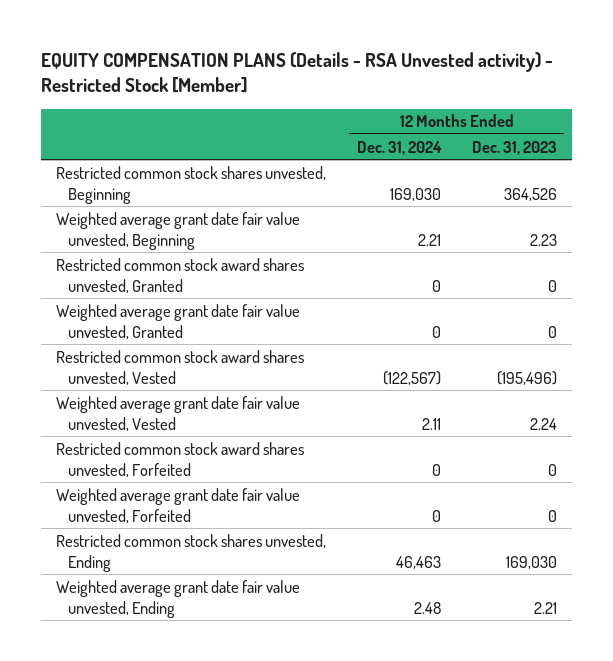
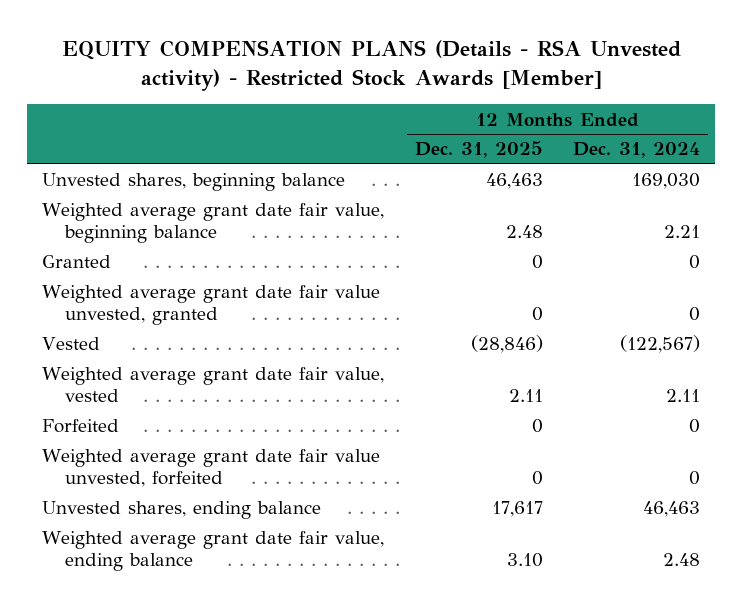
[41,51,554,94] EQUITY COMPENSATION PLANS (Details - RSA Unvested activity) - Restricted Stock [Member] -> [62,40,682,92] EQUITY COMPENSATION PLANS (Details - RSA Unvested activity) - Restricted Stock Awards [Member]
[471,140,557,155] Dec. 31, 2023 -> none
none -> [414,141,543,159] Dec. 31, 2025
[56,165,327,204] Restricted common stock shares unvested, Beginning -> [42,173,346,192] Unvested shares, beginning balance
[56,211,301,250] Weighted average grant date fair value unvested, Beginning -> [42,203,385,244] Weighted average grant date fair value, beginning balance
[56,257,305,293] Restricted common stock award shares unvested, Granted -> [42,255,112,269] Granted
[56,303,301,339] Weighted average grant date fair value unvested, Granted -> [42,285,381,326] Weighted average grant date fair value unvested, granted
[56,349,305,385] Restricted common stock award shares unvested, Vested -> [42,337,101,351] Vested
[56,395,301,431] Weighted average grant date fair value unvested, Vested -> [42,367,385,403] Weighted average grant date fair value, vested
[56,441,305,477] Restricted common stock award shares unvested, Forfeited -> [42,419,120,434] Forfeited
[56,487,301,523] Weighted average grant date fair value unvested, Forfeited -> [42,449,381,488] Weighted average grant date fair value unvested, forfeited
[56,533,327,572] Restricted common stock shares unvested, Ending -> [42,501,322,520] Unvested shares, ending balance
[56,579,301,618] Weighted average grant date fair value unvested, Ending -> [42,531,385,572] Weighted average grant date fair value, ending balance

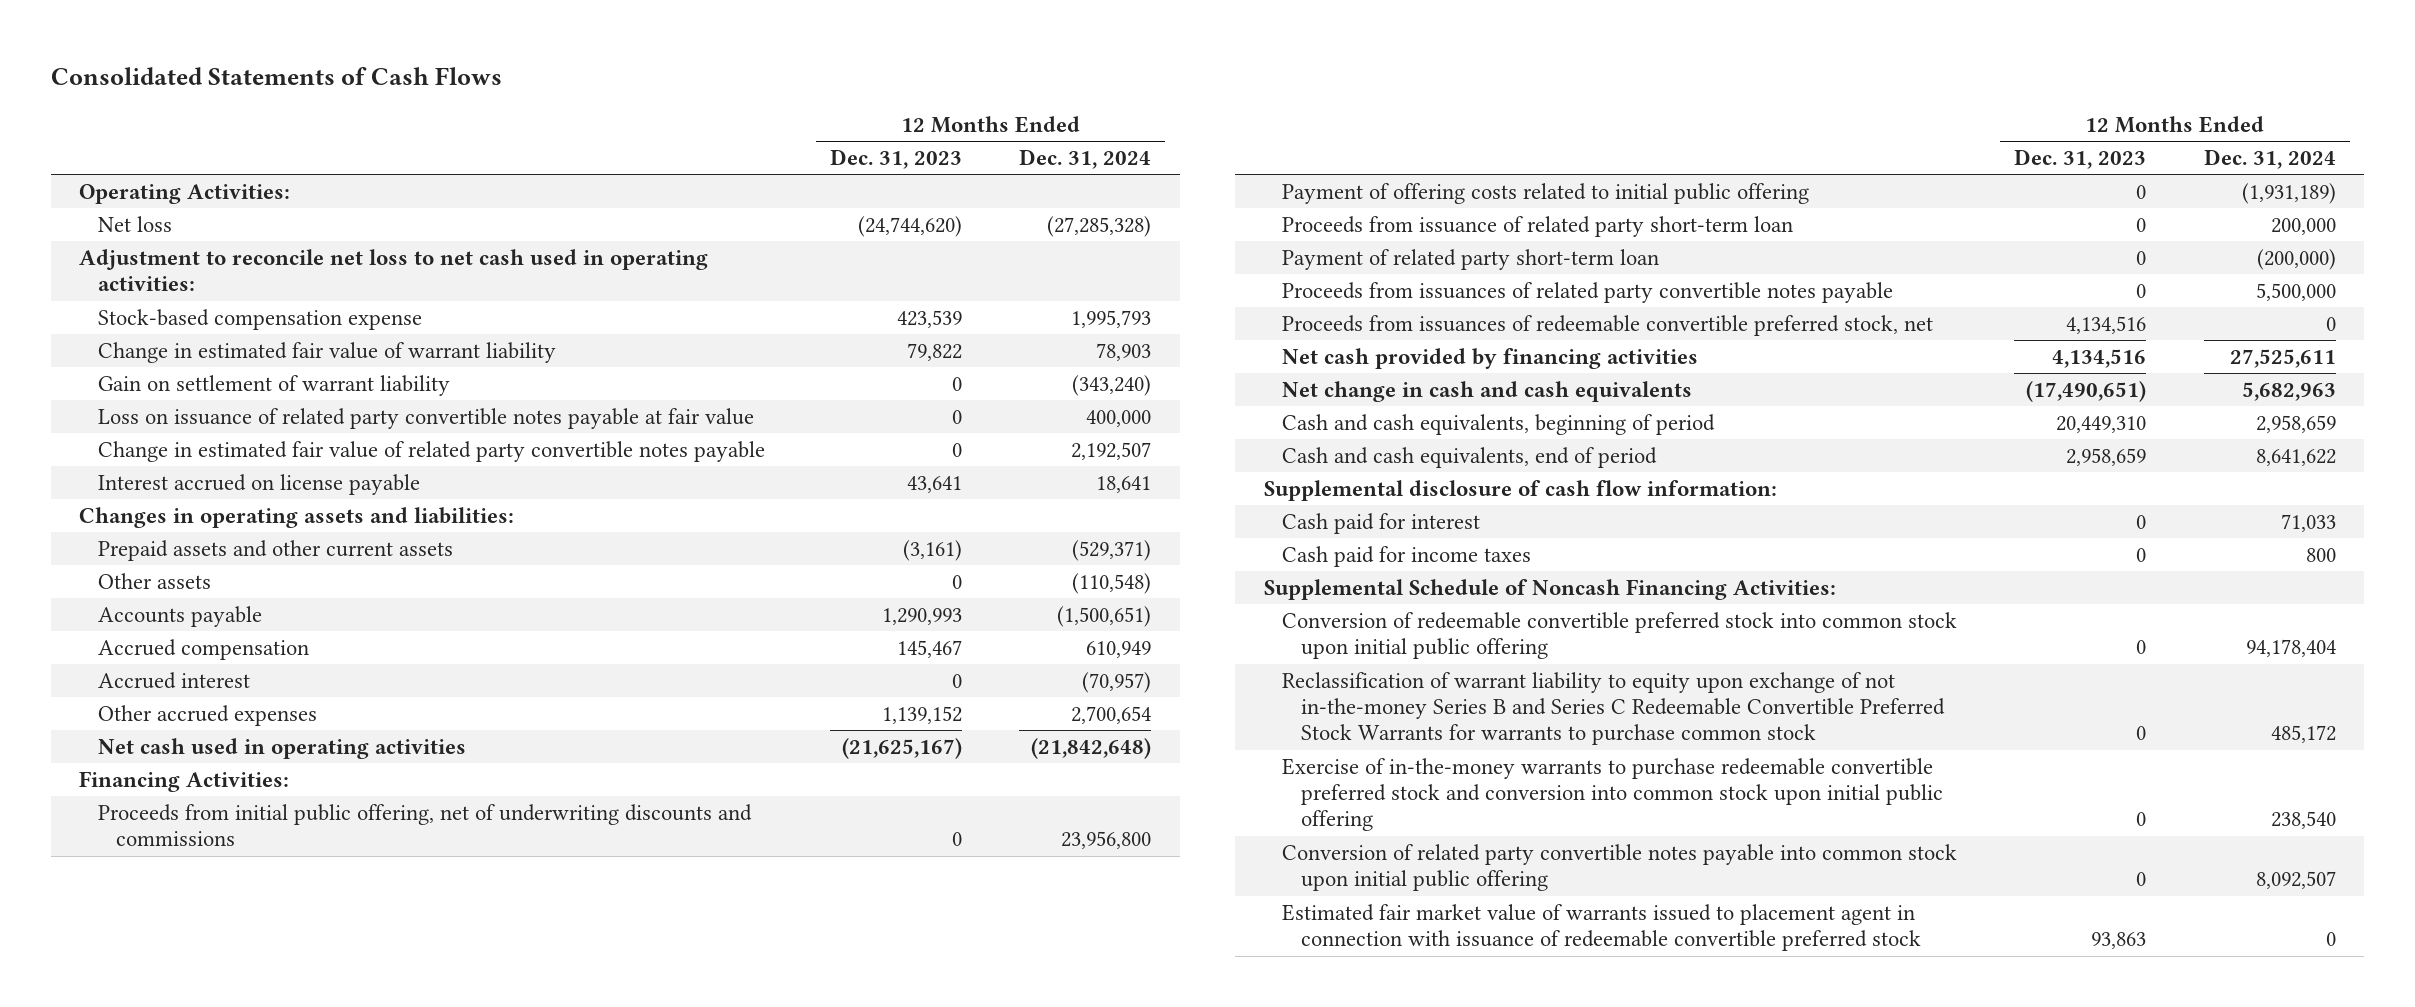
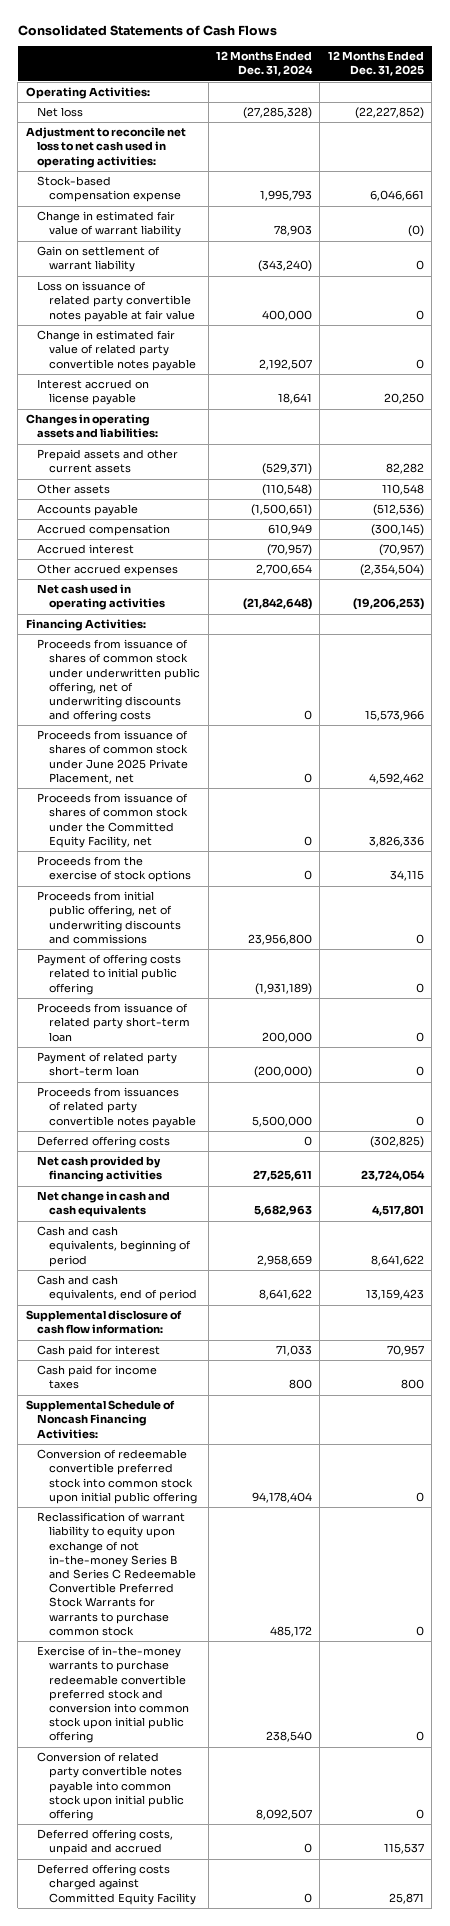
[829,149,962,170] Dec. 31, 2023 -> none
none -> [327,51,424,77] 12 Months Ended Dec. 31, 2025
none -> [37,639,201,723] Proceeds from issuance of shares of common stock under underwritten public offering, net of underwriting discounts and offering costs
none -> [37,730,189,784] Proceeds from issuance of shares of common stock under June 2025 Private Placement, net
none -> [37,793,189,848] Proceeds from issuance of shares of common stock under the Committed Equity Facility, net
none -> [37,856,192,883] Proceeds from the exercise of stock options
[1282,314,1934,336] Proceeds from issuances of redeemable convertible preferred stock, net -> none
none -> [37,1136,171,1149] Deferred offering costs
[1282,903,1921,952] Estimated fair market value of warrants issued to placement agent in connection with issuance of redeemable convertible preferred stock -> none
none -> [37,1829,174,1856] Deferred offering costs, unpaid and accrued
none -> [37,1864,197,1905] Deferred offering costs charged against Committed Equity Facility

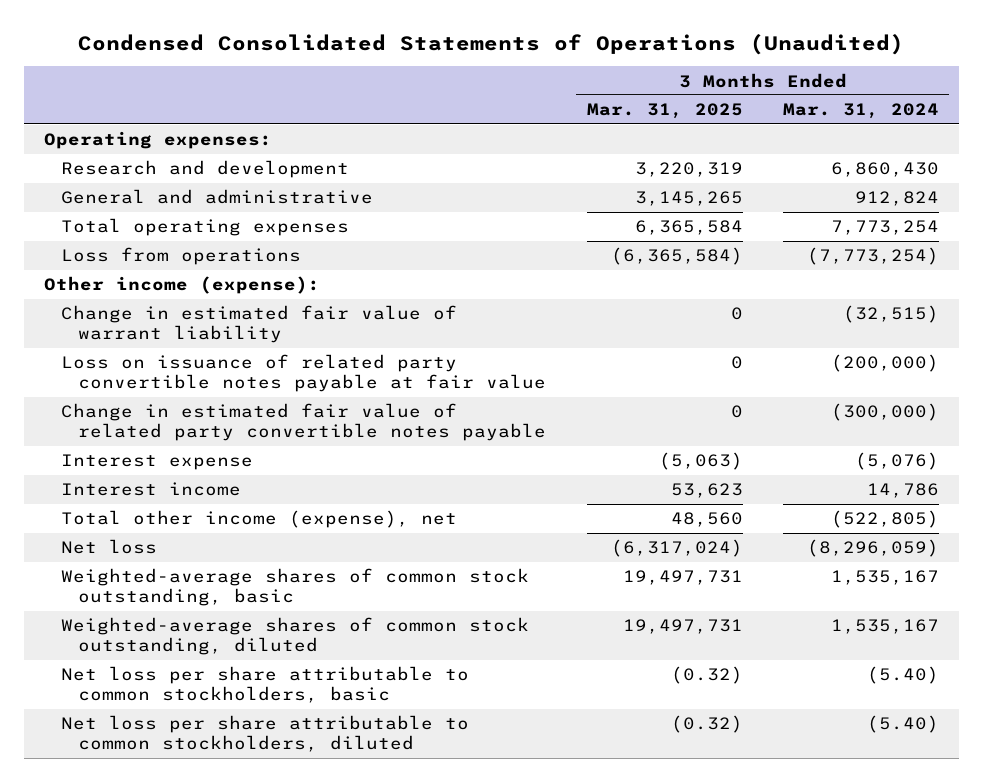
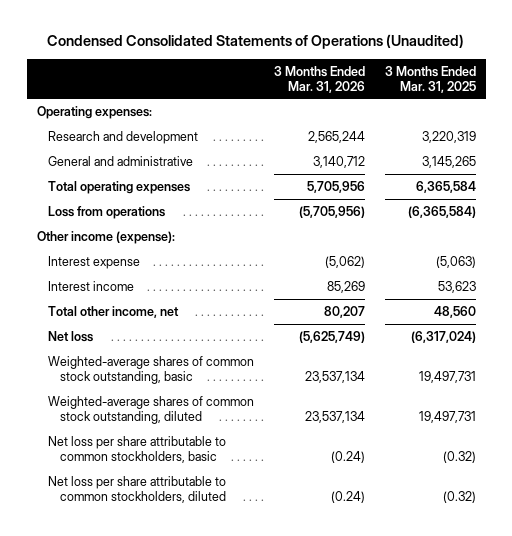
[782,103,939,120] Mar. 31, 2024 -> none
none -> [274,65,366,93] 3 Months Ended Mar. 31, 2026
[60,305,457,344] Change in estimated fair value of warrant liability -> none
[60,354,547,393] Loss on issuance of related party convertible notes payable at fair value -> none
[60,403,547,442] Change in estimated fair value of related party convertible notes payable -> none
[60,510,457,529] Total other income (expense), net -> [48,305,180,318] Total other income, net

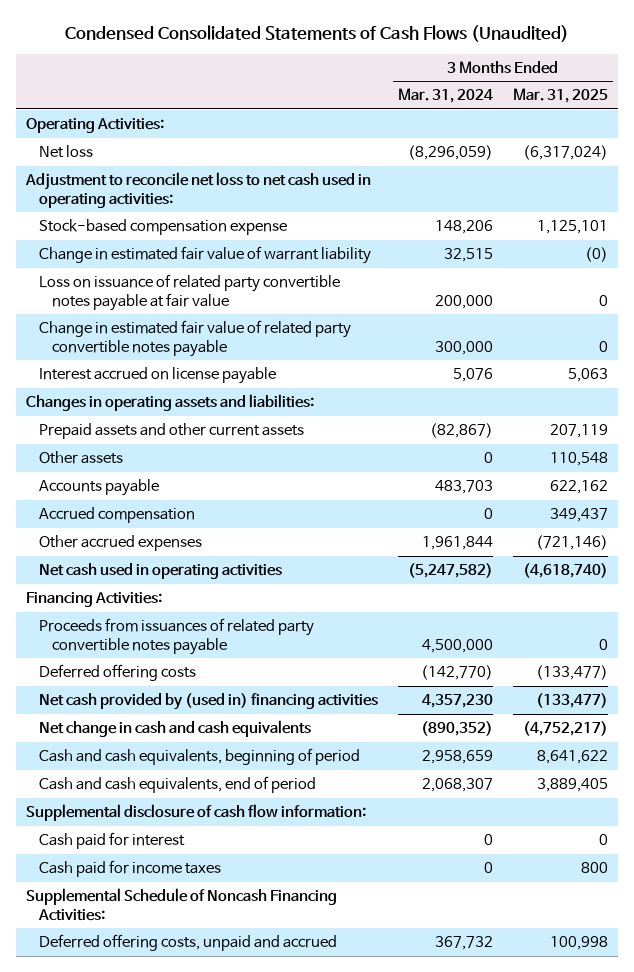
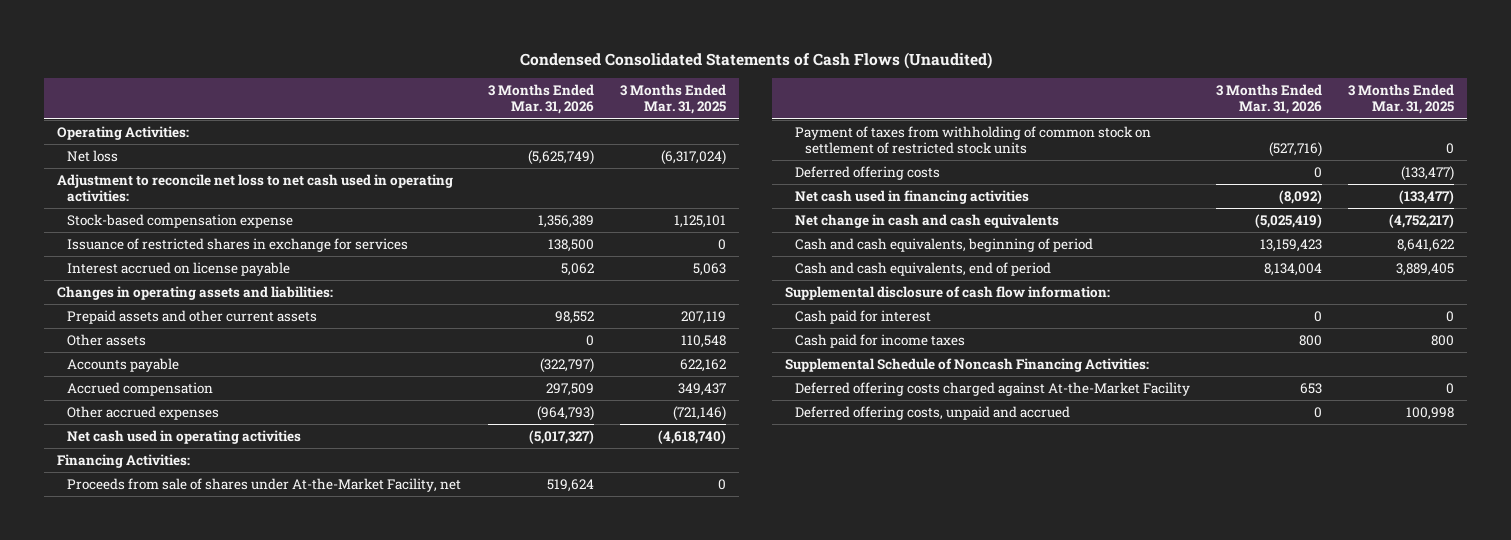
[398,88,494,104] Mar. 31, 2024 -> none
none -> [487,84,594,115] 3 Months Ended Mar. 31, 2026
[38,246,371,265] Change in estimated fair value of warrant liability -> none
[38,274,340,311] Loss on issuance of related party convertible notes payable at fair value -> none
[38,320,351,357] Change in estimated fair value of related party convertible notes payable -> none
none -> [67,238,409,253] Issuance of restricted shares in exchange for services
[38,618,314,655] Proceeds from issuances of related party convertible notes payable -> none
none -> [67,478,462,493] Proceeds from sale of shares under At-the-Market Facility, net
none -> [795,126,1152,154] Payment of taxes from withholding of common stock on settlement of restricted stock units
[38,693,378,711] Net cash provided by (used in) financing activities -> [795,190,1030,205] Net cash used in financing activities
none -> [795,382,1191,397] Deferred offering costs charged against At-the-Market Facility

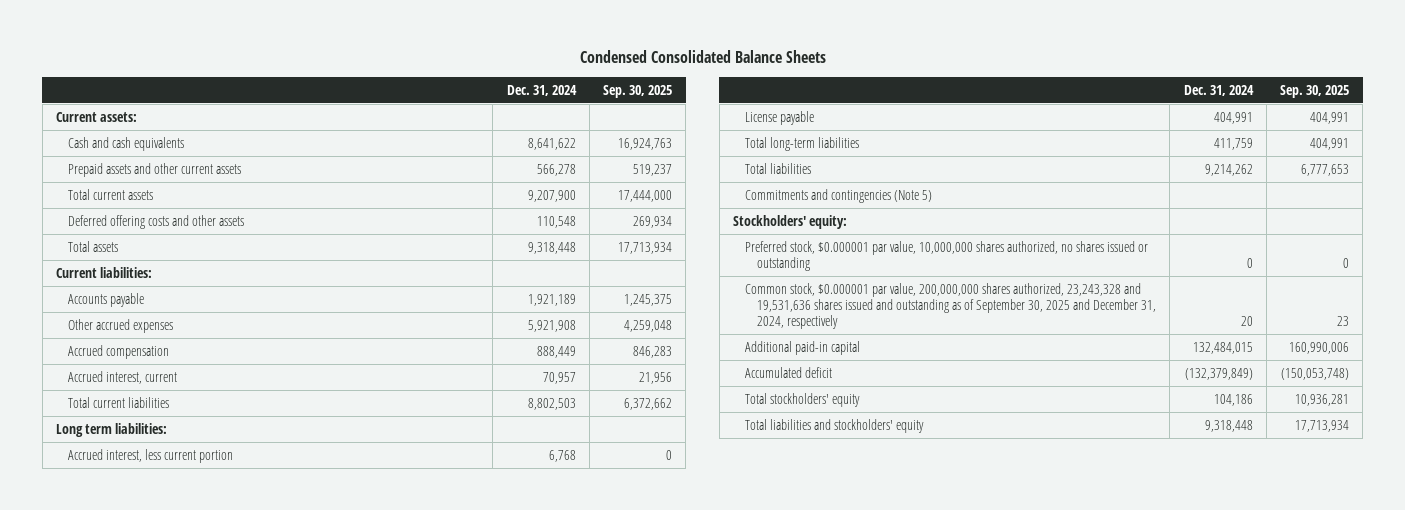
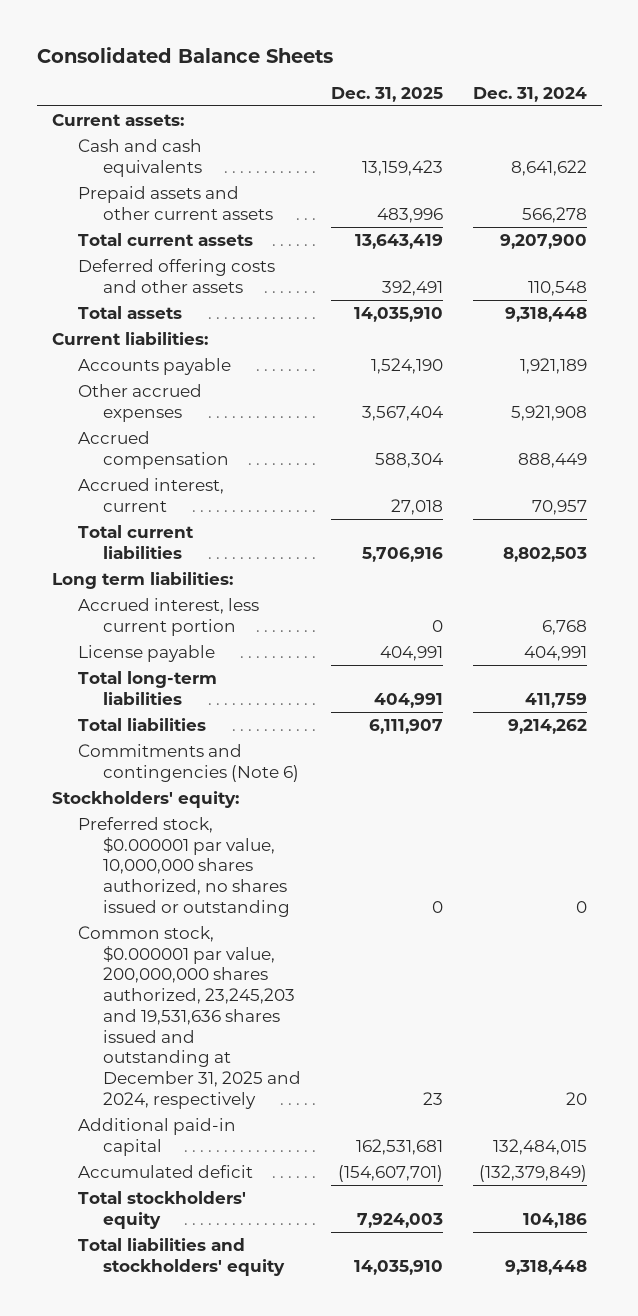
[579,50,826,64] Condensed Consolidated Balance Sheets -> [36,47,333,64] Consolidated Balance Sheets
[603,84,673,98] Sep. 30, 2025 -> none
none -> [331,86,444,102] Dec. 31, 2025
[745,188,933,203] Commitments and contingencies (Note 5) -> [77,743,300,782] Commitments and contingencies (Note 6)
[745,282,1157,329] Common stock, $0.000001 par value, 200,000,000 shares authorized, 23,243,328 and 19,531,636 shares issued and outstanding as of September 30, 2025 and December 31, 2024, respectively -> [77,925,302,1109] Common stock, $0.000001 par value, 200,000,000 shares authorized, 23,245,203 and 19,531,636 shares issued and outstanding at December 31, 2025 and 2024, respectively

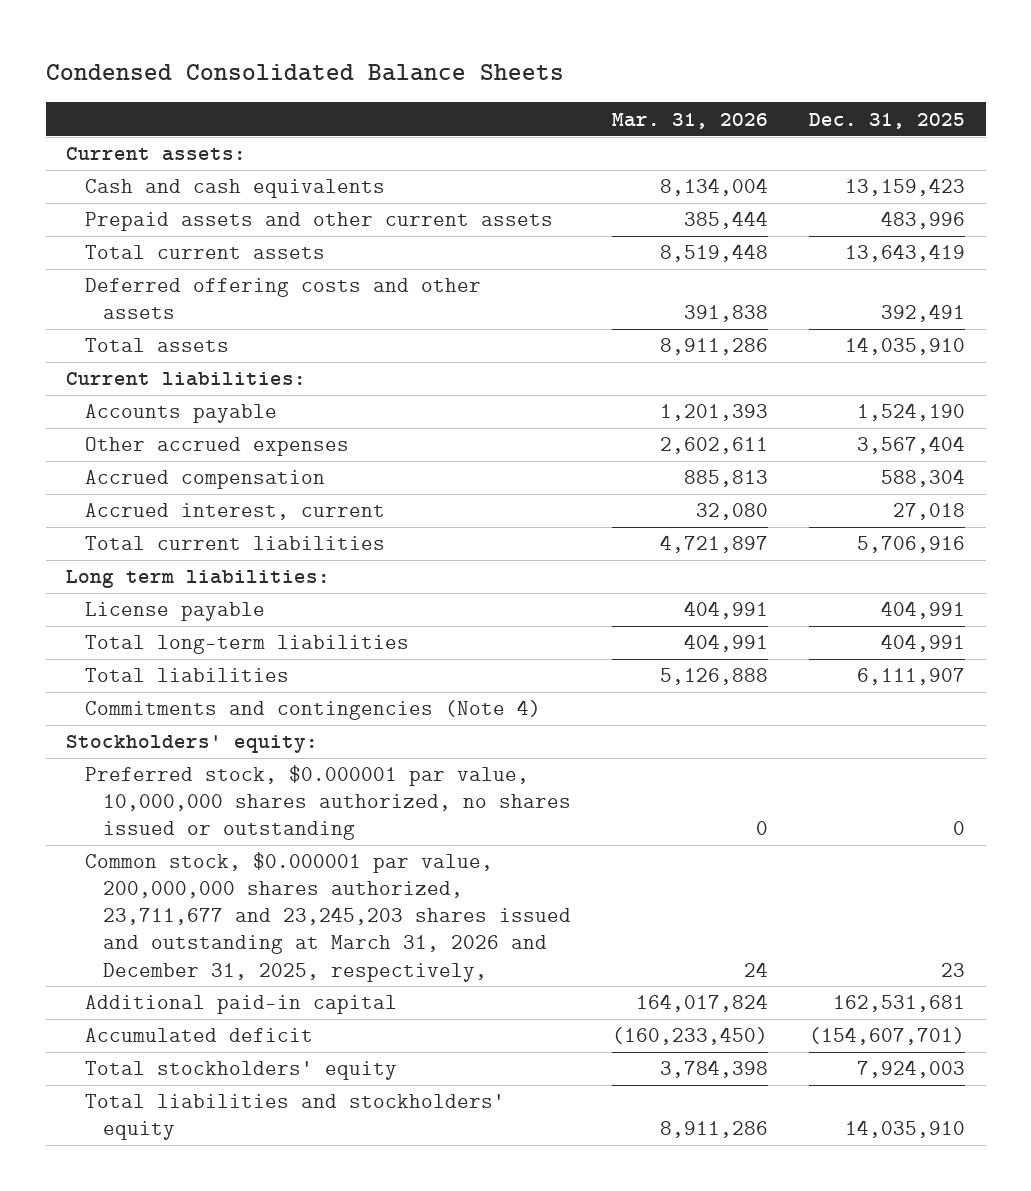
[36,47,333,64] Consolidated Balance Sheets -> [45,64,564,82] Condensed Consolidated Balance Sheets
[472,86,587,102] Dec. 31, 2024 -> none
none -> [612,112,769,129] Mar. 31, 2026
[77,597,259,636] Accrued interest, less current portion -> none
[77,743,300,782] Commitments and contingencies (Note 6) -> [84,700,541,721] Commitments and contingencies (Note 4)
[77,925,302,1109] Common stock, $0.000001 par value, 200,000,000 shares authorized, 23,245,203 and 19,531,636 shares issued and outstanding at December 31, 2025 and 2024, respectively -> [84,852,572,982] Common stock, $0.000001 par value, 200,000,000 shares authorized, 23,711,677 and 23,245,203 shares issued and outstanding at March 31, 2026 and December 31, 2025, respectively,

